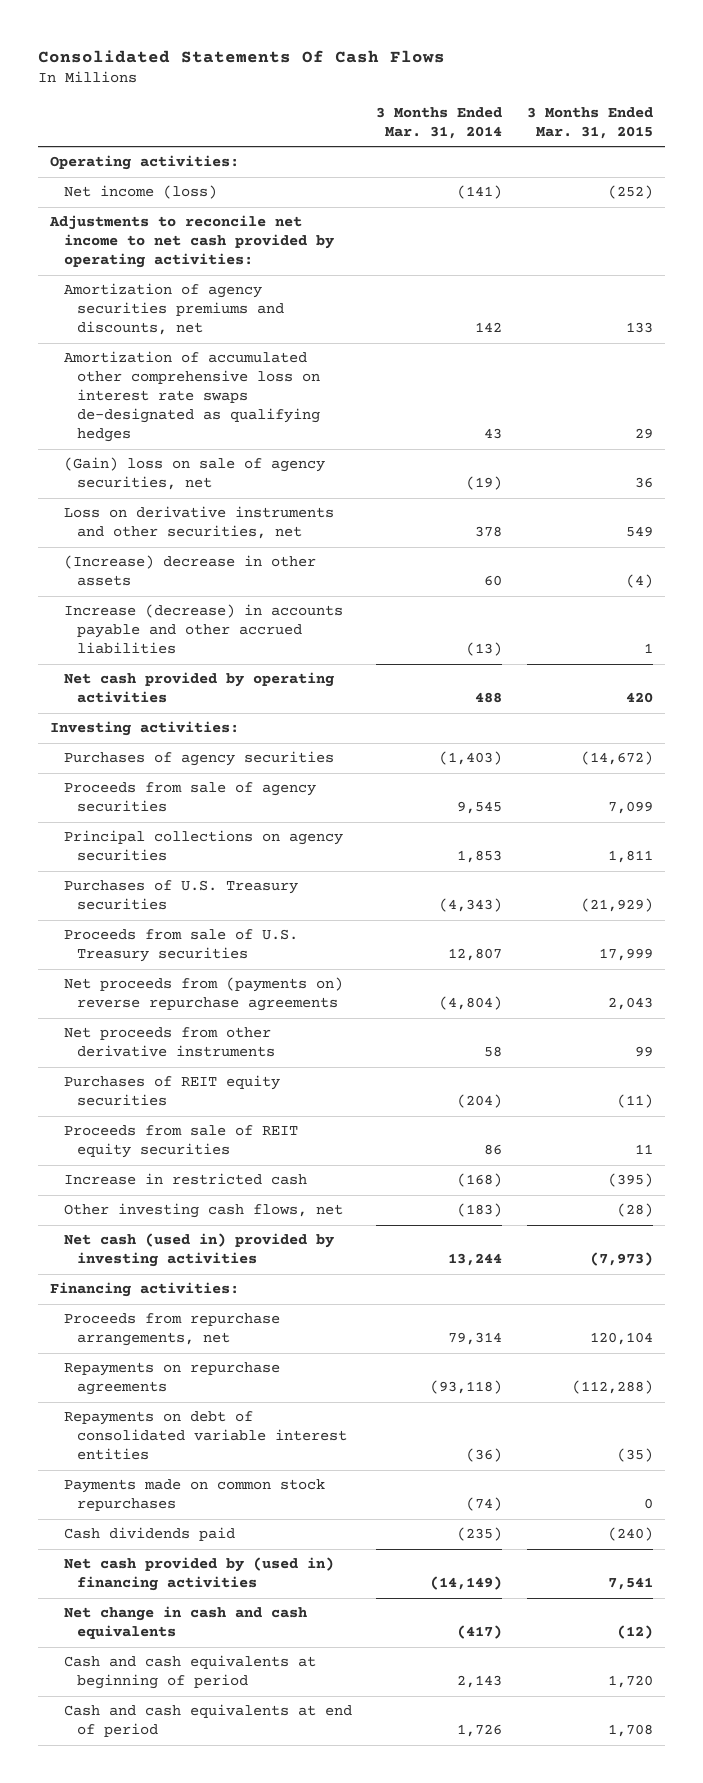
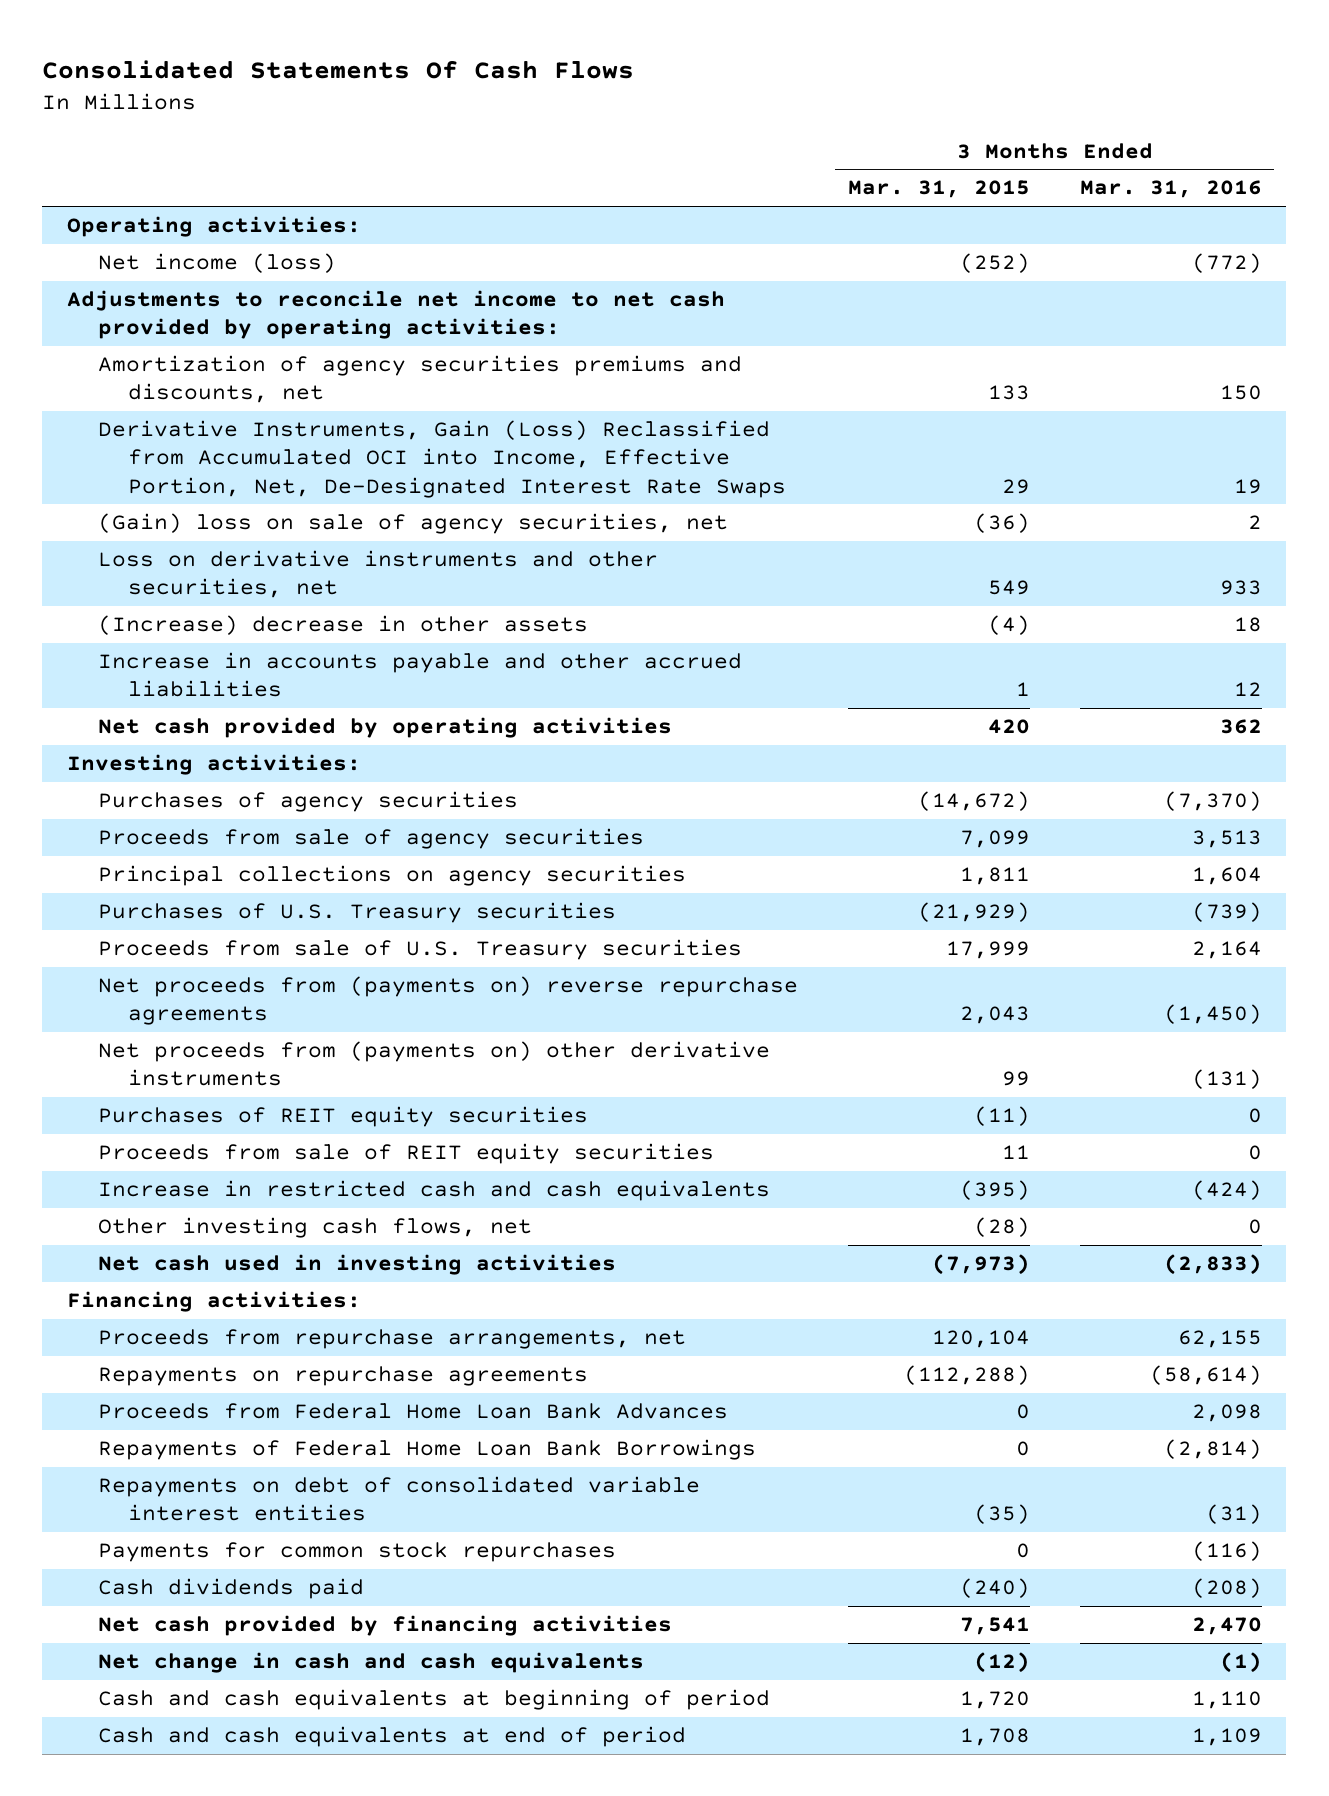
[376,106,503,139] 3 Months Ended Mar. 31, 2014 -> none
none -> [1079,180,1262,199] Mar. 31, 2016
[63,351,321,443] Amortization of accumulated other comprehensive loss on interest rate swaps de-designated as qualifying hedges -> [97,420,787,498] Derivative Instruments, Gain (Loss) Reclassified from Accumulated OCI into Income, Effective Portion, Net, De-Designated Interest Rate Swaps
[634,477,653,489] 36 -> [973,513,1030,534] (36)
[63,604,343,655] Increase (decrease) in accounts payable and other accrued liabilities -> [97,652,742,698] Increase in accounts payable and other accrued liabilities
[63,1027,276,1058] Net proceeds from other derivative instruments -> [97,1041,770,1087] Net proceeds from (payments on) other derivative instruments
[63,1173,307,1186] Increase in restricted cash -> [97,1180,770,1202] Increase in restricted cash and cash equivalents
[63,1233,334,1268] Net cash (used in) provided by investing activities -> [97,1254,616,1276] Net cash used in investing activities
none -> [97,1403,728,1420] Proceeds from Federal Home Loan Bank Advances
none -> [97,1439,756,1461] Repayments of Federal Home Loan Bank Borrowings
[63,1479,325,1512] Payments made on common stock repurchases -> [97,1542,616,1563] Payments for common stock repurchases
[63,1557,334,1592] Net cash provided by (used in) financing activities -> [97,1615,672,1637] Net cash provided by financing activities

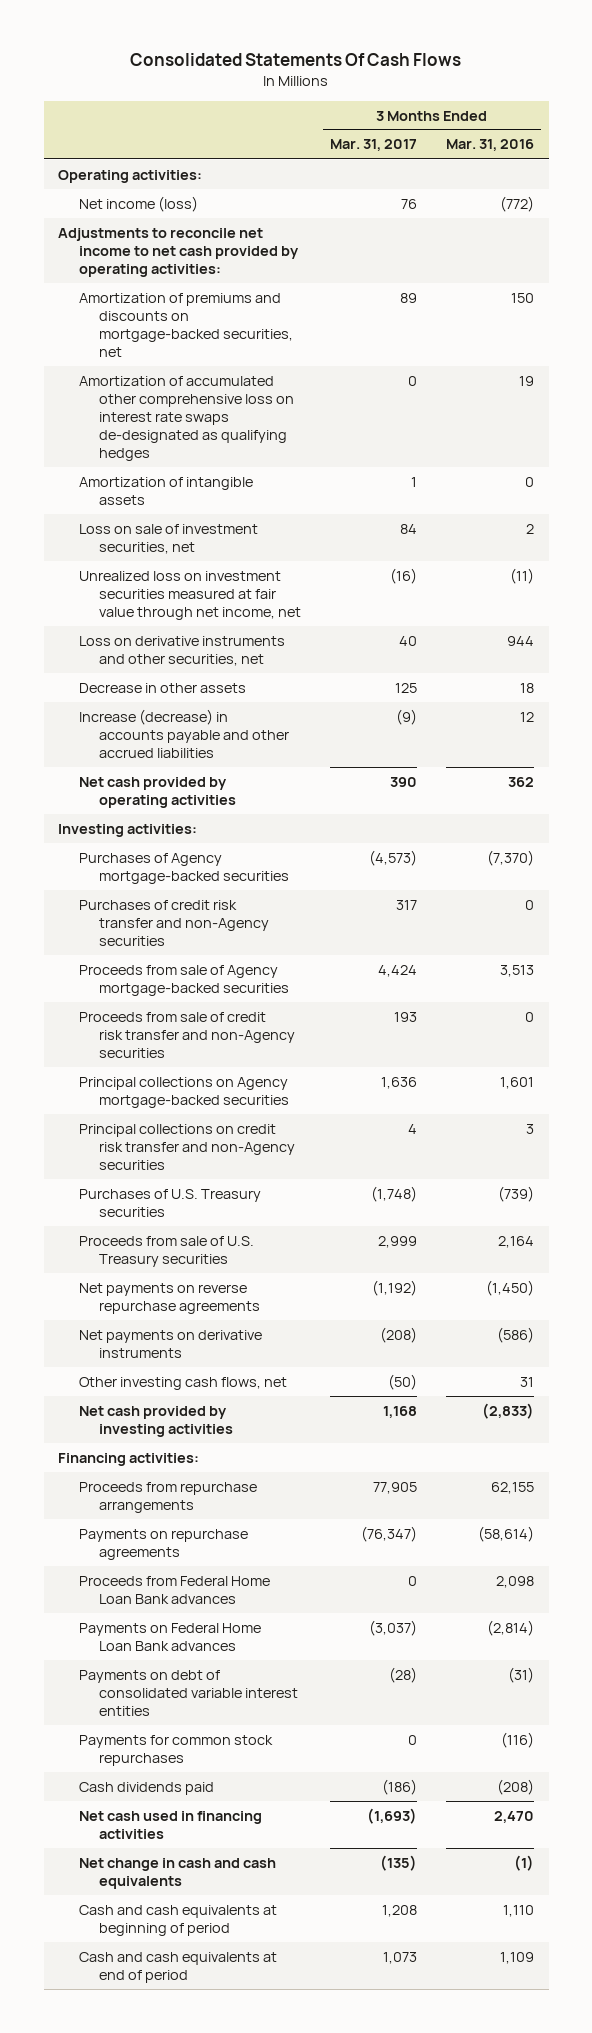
[847,180,1030,199] Mar. 31, 2015 -> none
none -> [330,139,418,152] Mar. 31, 2017
[97,355,742,404] Amortization of agency securities premiums and discounts, net -> [78,292,294,357] Amortization of premiums and discounts on mortgage-backed securities, net
[97,420,787,498] Derivative Instruments, Gain (Loss) Reclassified from Accumulated OCI into Income, Effective Portion, Net, De-Designated Interest Rate Swaps -> [78,375,295,461] Amortization of accumulated other comprehensive loss on interest rate swaps de-designated as qualifying hedges
none -> [78,476,253,505] Amortization of intangible assets
[97,513,728,535] (Gain) loss on sale of agency securities, net -> [78,523,258,554] Loss on sale of investment securities, net
none -> [78,570,302,620] Unrealized loss on investment securities measured at fair value through net income, net
[1219,580,1262,596] 933 -> [507,635,535,646] 944
[97,615,588,636] (Increase) decrease in other assets -> [78,682,246,693] Decrease in other assets
[97,652,742,698] Increase in accounts payable and other accrued liabilities -> [78,708,290,758] Increase (decrease) in accounts payable and other accrued liabilities
[97,791,518,813] Purchases of agency securities -> [78,852,290,884] Purchases of Agency mortgage-backed securities
none -> [78,899,270,946] Purchases of credit risk transfer and non-Agency securities
[97,828,644,850] Proceeds from sale of agency securities -> [78,964,290,996] Proceeds from sale of Agency mortgage-backed securities
none -> [78,1011,296,1058] Proceeds from sale of credit risk transfer and non-Agency securities
[97,865,686,887] Principal collections on agency securities -> [78,1076,290,1108] Principal collections on Agency mortgage-backed securities
[1191,867,1262,886] 1,604 -> [500,1076,535,1089] 1,601
none -> [78,1123,296,1170] Principal collections on credit risk transfer and non-Agency securities
[97,1106,588,1128] Purchases of REIT equity securities -> none
[97,1143,714,1165] Proceeds from sale of REIT equity securities -> none
[97,1180,770,1202] Increase in restricted cash and cash equivalents -> none
[97,976,798,1026] Net proceeds from (payments on) reverse repurchase agreements -> [78,1282,261,1314] Net payments on reverse repurchase agreements
[97,1041,770,1087] Net proceeds from (payments on) other derivative instruments -> [78,1329,262,1358] Net payments on derivative instruments
[1191,1069,1262,1090] (131) -> [497,1326,535,1343] (586)
[1247,1219,1262,1235] 0 -> [520,1376,535,1387] 31
[97,1254,616,1276] Net cash used in investing activities -> [78,1405,234,1437] Net cash provided by investing activities
[97,1329,686,1350] Proceeds from repurchase arrangements, net -> [78,1481,257,1513] Proceeds from repurchase arrangements
[97,1366,588,1387] Repayments on repurchase agreements -> [78,1528,248,1560] Payments on repurchase agreements
[97,1403,728,1420] Proceeds from Federal Home Loan Bank Advances -> [78,1575,270,1604] Proceeds from Federal Home Loan Bank advances
[97,1439,756,1461] Repayments of Federal Home Loan Bank Borrowings -> [78,1622,261,1651] Payments on Federal Home Loan Bank advances
[97,1476,700,1522] Repayments on debt of consolidated variable interest entities -> [78,1669,299,1716] Payments on debt of consolidated variable interest entities
[97,1615,672,1637] Net cash provided by financing activities -> [78,1810,262,1839] Net cash used in financing activities

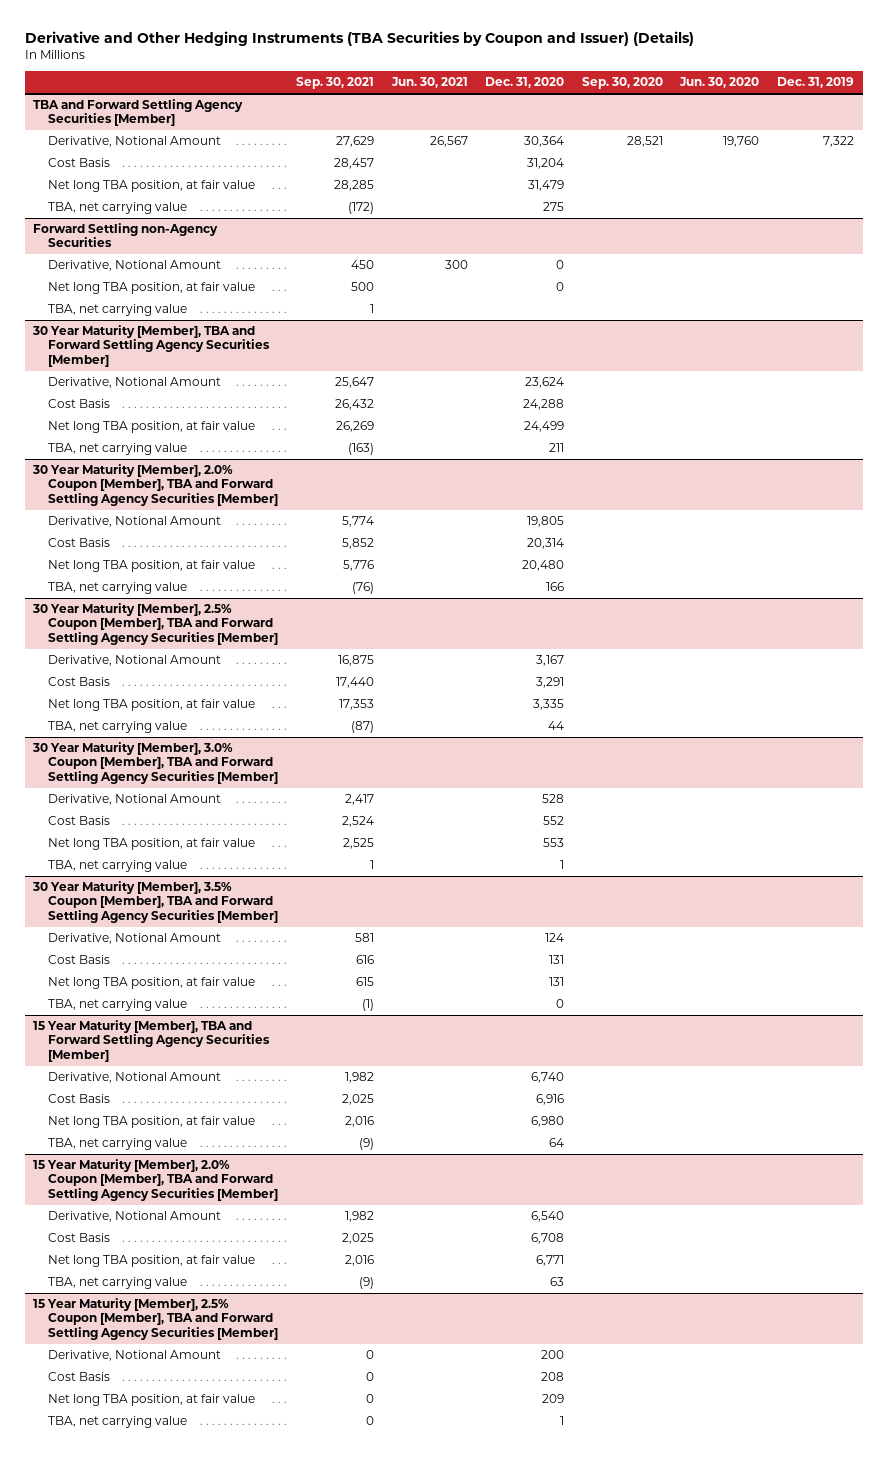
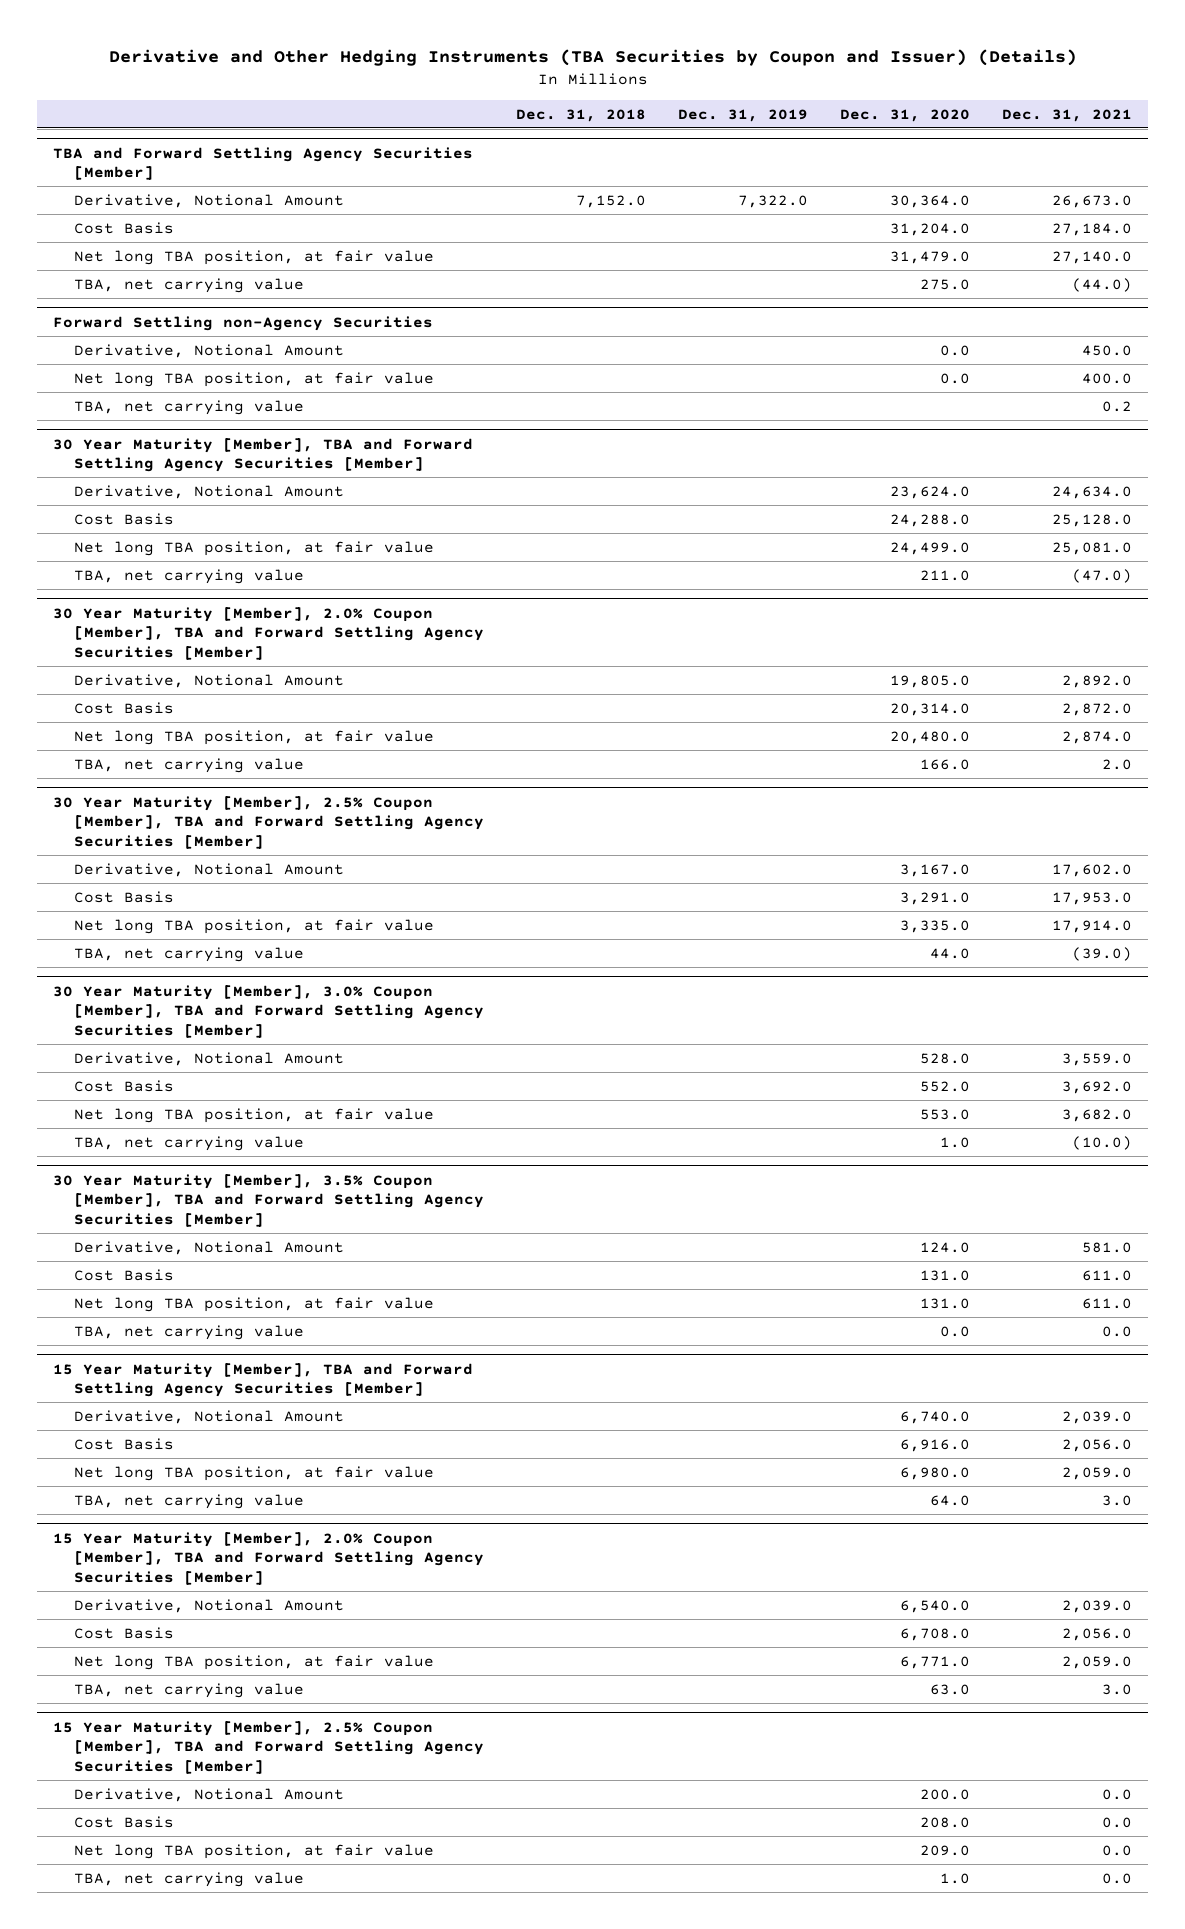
[295,77,374,90] Sep. 30, 2021 -> none
[390,77,468,89] Jun. 30, 2021 -> none
[581,77,663,90] Sep. 30, 2020 -> none
[679,77,760,89] Jun. 30, 2020 -> none
none -> [516,108,647,122] Dec. 31, 2018
none -> [1002,108,1133,122] Dec. 31, 2021
[524,135,565,147] 30,364 -> [890,194,971,208] 30,364.0
[822,135,854,147] 7,322 -> [738,194,809,208] 7,322.0
[527,157,565,169] 31,204 -> [890,222,971,236] 31,204.0
[528,179,565,191] 31,479 -> [890,250,971,264] 31,479.0
[543,201,565,211] 275 -> [920,278,971,290] 275.0
[556,259,565,269] 0 -> [940,344,971,356] 0.0
[556,281,565,291] 0 -> [940,372,971,384] 0.0
[525,376,565,388] 23,624 -> [890,485,971,499] 23,624.0
[523,398,565,410] 24,288 -> [890,513,971,527] 24,288.0
[524,420,565,432] 24,499 -> [890,541,971,555] 24,499.0
[549,442,565,452] 211 -> [920,569,971,581] 211.0
[527,515,565,527] 19,805 -> [890,674,971,688] 19,805.0
[527,537,565,549] 20,314 -> [890,702,971,716] 20,314.0
[522,559,565,571] 20,480 -> [890,730,971,744] 20,480.0
[546,581,565,591] 166 -> [920,758,971,770] 166.0
[536,654,565,666] 3,167 -> [900,863,971,877] 3,167.0
[536,676,565,688] 3,291 -> [900,891,971,905] 3,291.0
[533,698,565,710] 3,335 -> [900,919,971,933] 3,335.0
[548,720,565,730] 44 -> [930,947,971,959] 44.0
[542,793,565,803] 528 -> [920,1052,971,1064] 528.0
[543,815,565,825] 552 -> [920,1080,971,1092] 552.0
[543,837,565,847] 553 -> [920,1108,971,1120] 553.0
[560,859,565,869] 1 -> [940,1136,971,1148] 1.0
[545,932,565,942] 124 -> [920,1241,971,1253] 124.0
[549,954,565,964] 131 -> [920,1269,971,1281] 131.0
[549,976,565,986] 131 -> [920,1297,971,1309] 131.0
[556,998,565,1008] 0 -> [940,1325,971,1337] 0.0
[531,1071,565,1083] 6,740 -> [900,1410,971,1424] 6,740.0
[536,1093,565,1105] 6,916 -> [900,1438,971,1452] 6,916.0
[531,1115,565,1127] 6,980 -> [900,1466,971,1480] 6,980.0
[549,1137,565,1147] 64 -> [930,1494,971,1506] 64.0
[531,1210,565,1222] 6,540 -> [900,1599,971,1613] 6,540.0
[531,1232,565,1244] 6,708 -> [900,1627,971,1641] 6,708.0
[536,1254,565,1266] 6,771 -> [900,1655,971,1669] 6,771.0
[550,1276,565,1286] 63 -> [930,1683,971,1695] 63.0
[541,1349,565,1359] 200 -> [920,1788,971,1800] 200.0
[541,1371,565,1381] 208 -> [920,1816,971,1828] 208.0
[542,1393,565,1403] 209 -> [920,1844,971,1856] 209.0
[560,1415,565,1425] 1 -> [940,1872,971,1884] 1.0

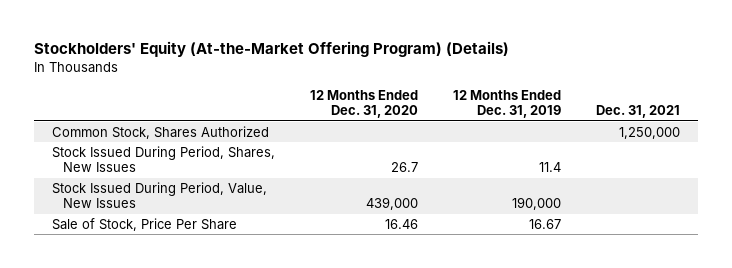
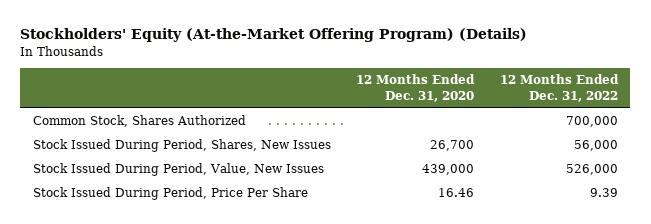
[453,90,562,119] 12 Months Ended Dec. 31, 2019 -> none
[596,105,681,119] Dec. 31, 2021 -> none
none -> [499,74,619,102] 12 Months Ended Dec. 31, 2022
[390,162,418,173] 26.7 -> [430,139,475,151] 26,700
[51,217,237,231] Sale of Stock, Price Per Share -> [33,186,309,200] Stock Issued During Period, Price Per Share

